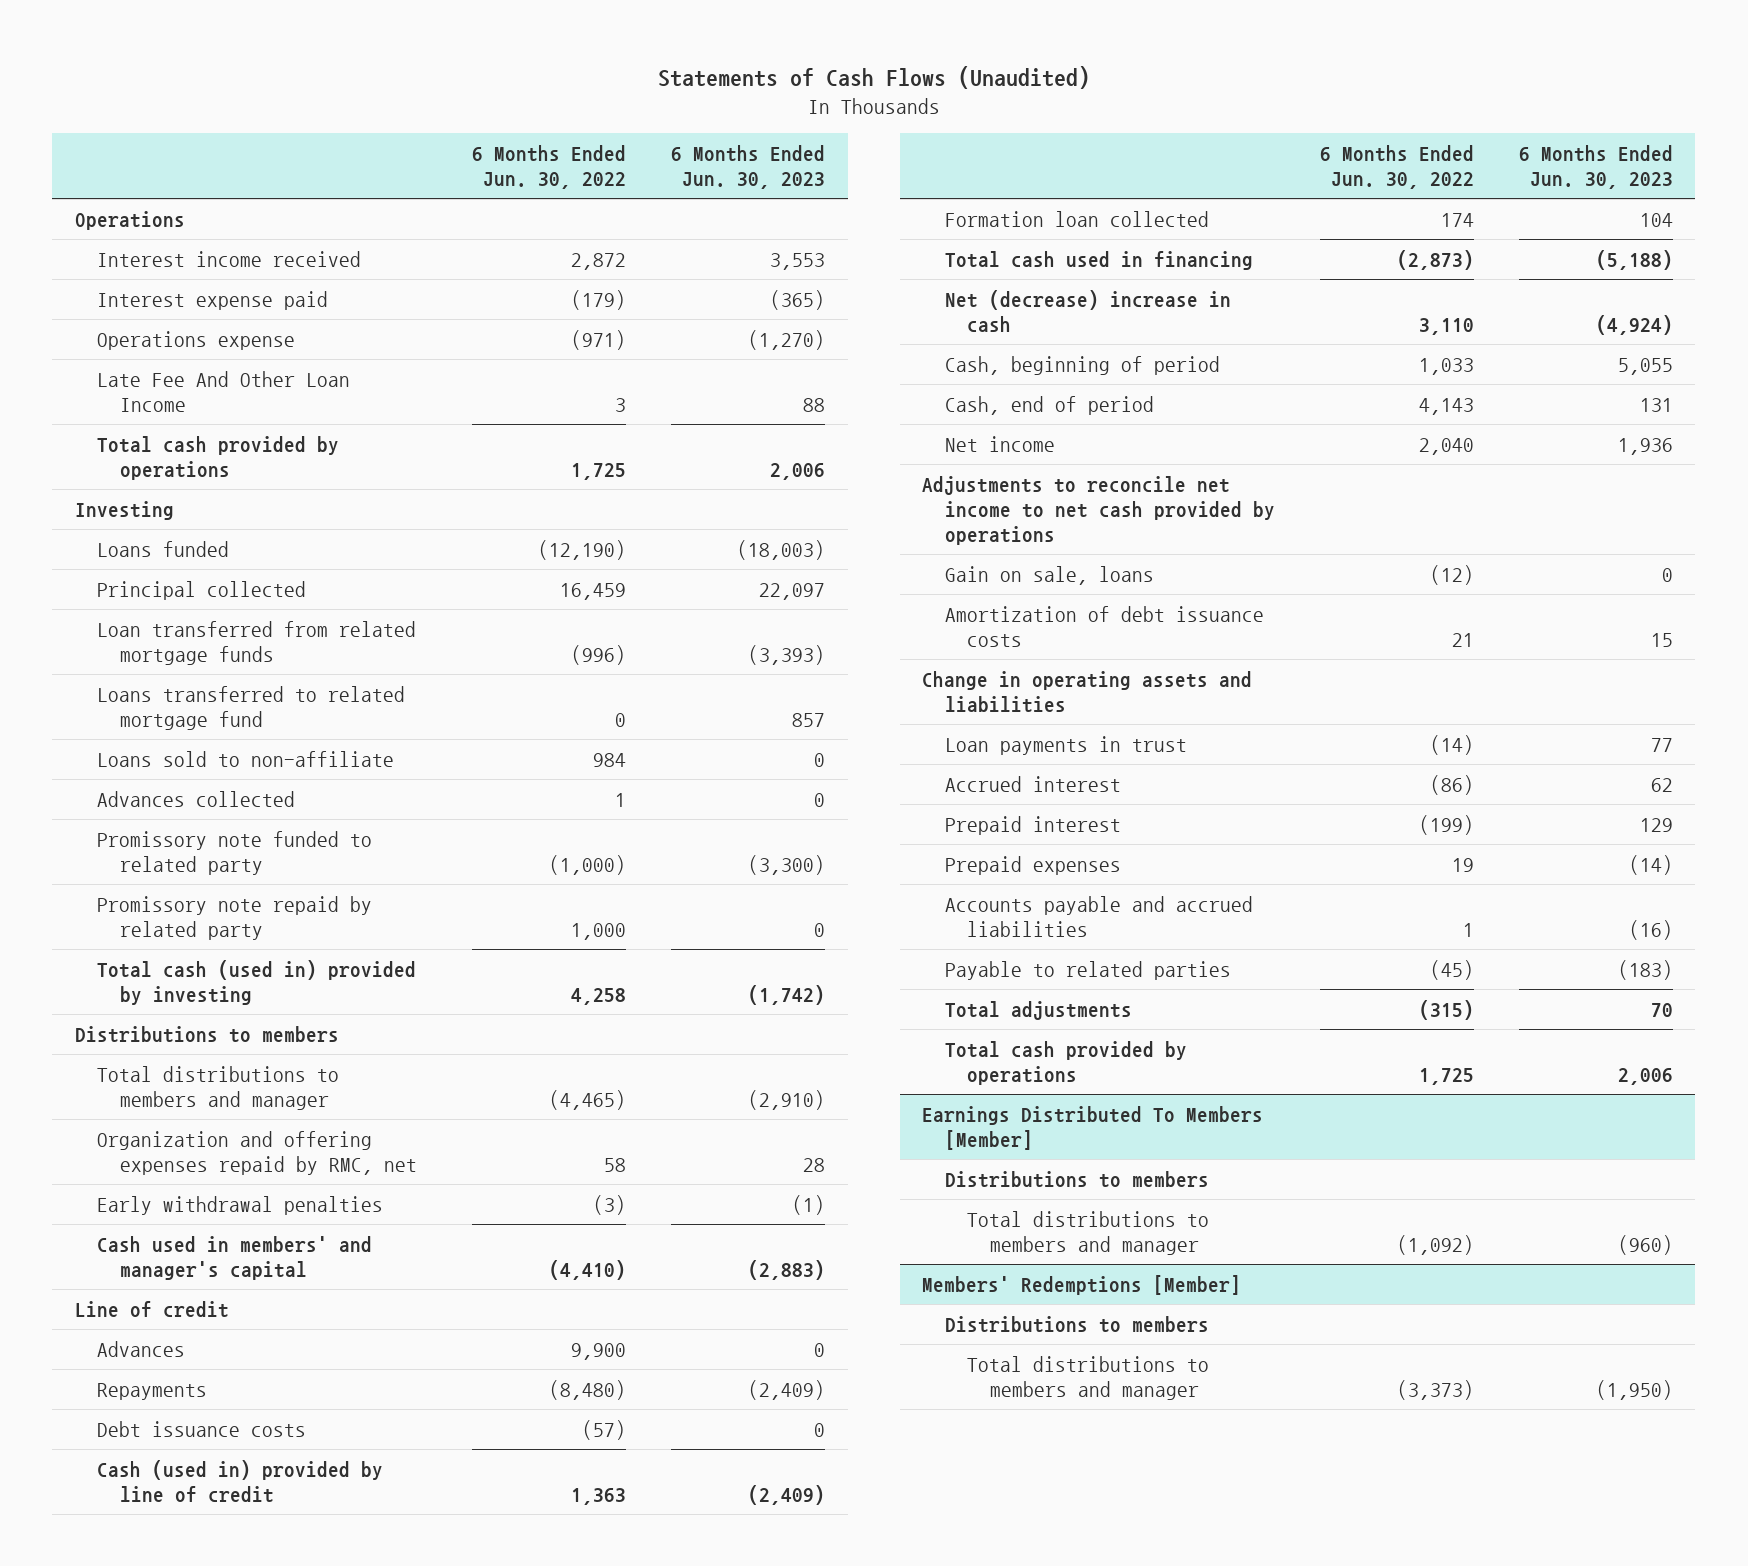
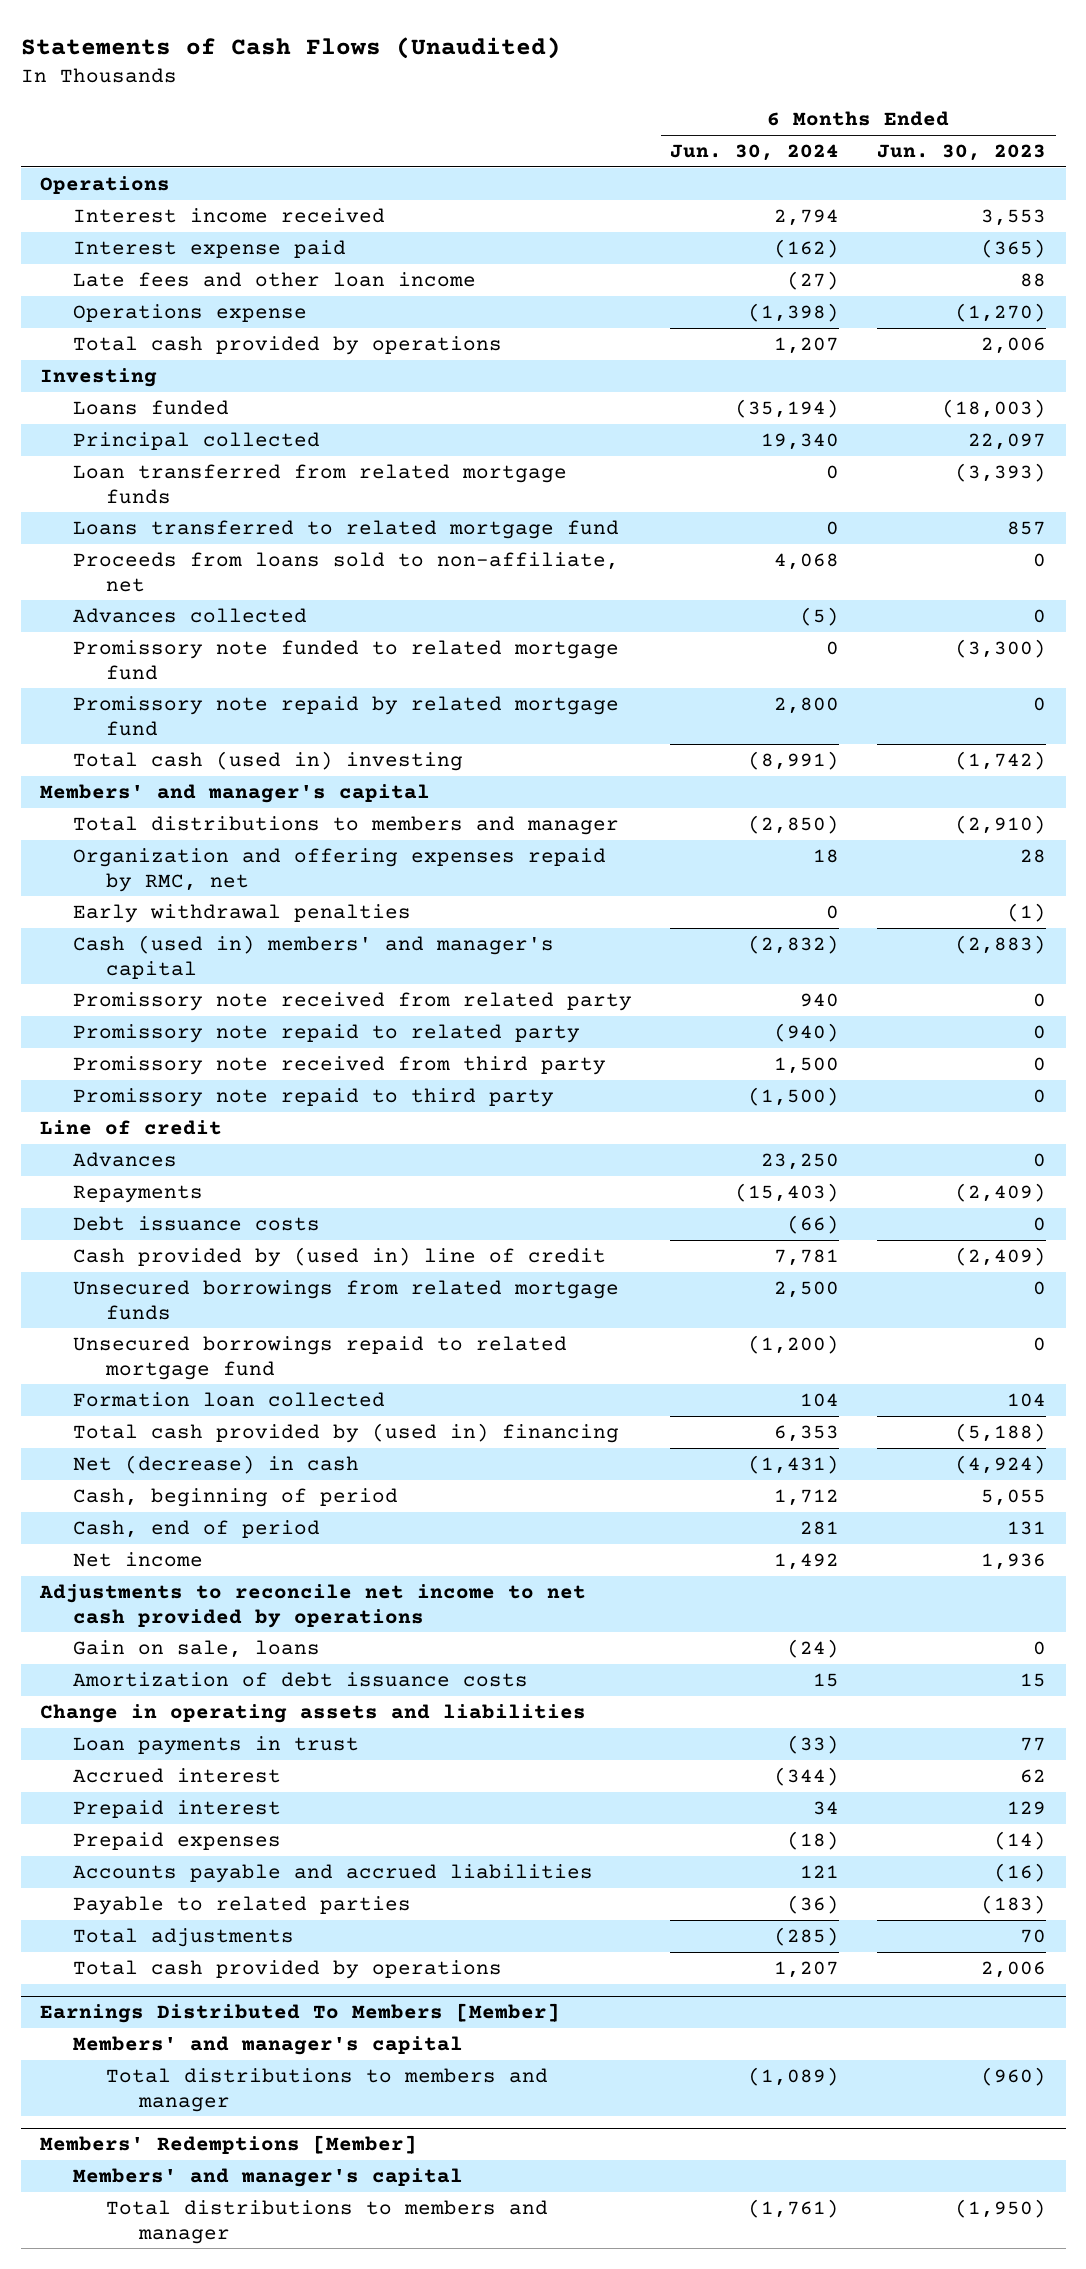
[472,144,627,190] 6 Months Ended Jun. 30, 2022 -> none
none -> [670,144,840,162] Jun. 30, 2024
none -> [72,271,476,287] Late fees and other loan income
[97,370,351,412] Late Fee And Other Loan Income -> none
[97,750,395,767] Loans sold to non-affiliate -> [72,551,619,592] Proceeds from loans sold to non-affiliate, net
[97,830,373,875] Promissory note funded to related party -> [72,639,619,680] Promissory note funded to related mortgage fund
[97,895,373,940] Promissory note repaid by related party -> [72,695,619,736] Promissory note repaid by related mortgage fund
[97,959,417,1005] Total cash (used in) provided by investing -> [72,750,463,771] Total cash (used in) investing
[74,1025,339,1043] Distributions to members -> [39,783,430,803] Members' and manager's capital
[97,1235,373,1280] Cash used in members' and manager's capital -> [72,934,554,979] Cash (used in) members' and manager's capital
none -> [72,991,632,1011] Promissory note received from related party
none -> [72,1023,580,1043] Promissory note repaid to related party
none -> [72,1055,606,1075] Promissory note received from third party
none -> [72,1087,554,1107] Promissory note repaid to third party
[97,1459,384,1503] Cash (used in) provided by line of credit -> [72,1246,606,1267] Cash provided by (used in) line of credit
none -> [72,1279,619,1320] Unsecured borrowings from related mortgage funds
none -> [72,1335,567,1380] Unsecured borrowings repaid to related mortgage fund
[944,250,1253,270] Total cash used in financing -> [72,1422,619,1443] Total cash provided by (used in) financing
[944,289,1231,333] Net (decrease) increase in cash -> [72,1454,359,1474] Net (decrease) in cash
[944,1170,1209,1188] Distributions to members -> [72,2035,463,2055] Members' and manager's capital
[944,1315,1209,1333] Distributions to members -> [72,2167,463,2187] Members' and manager's capital

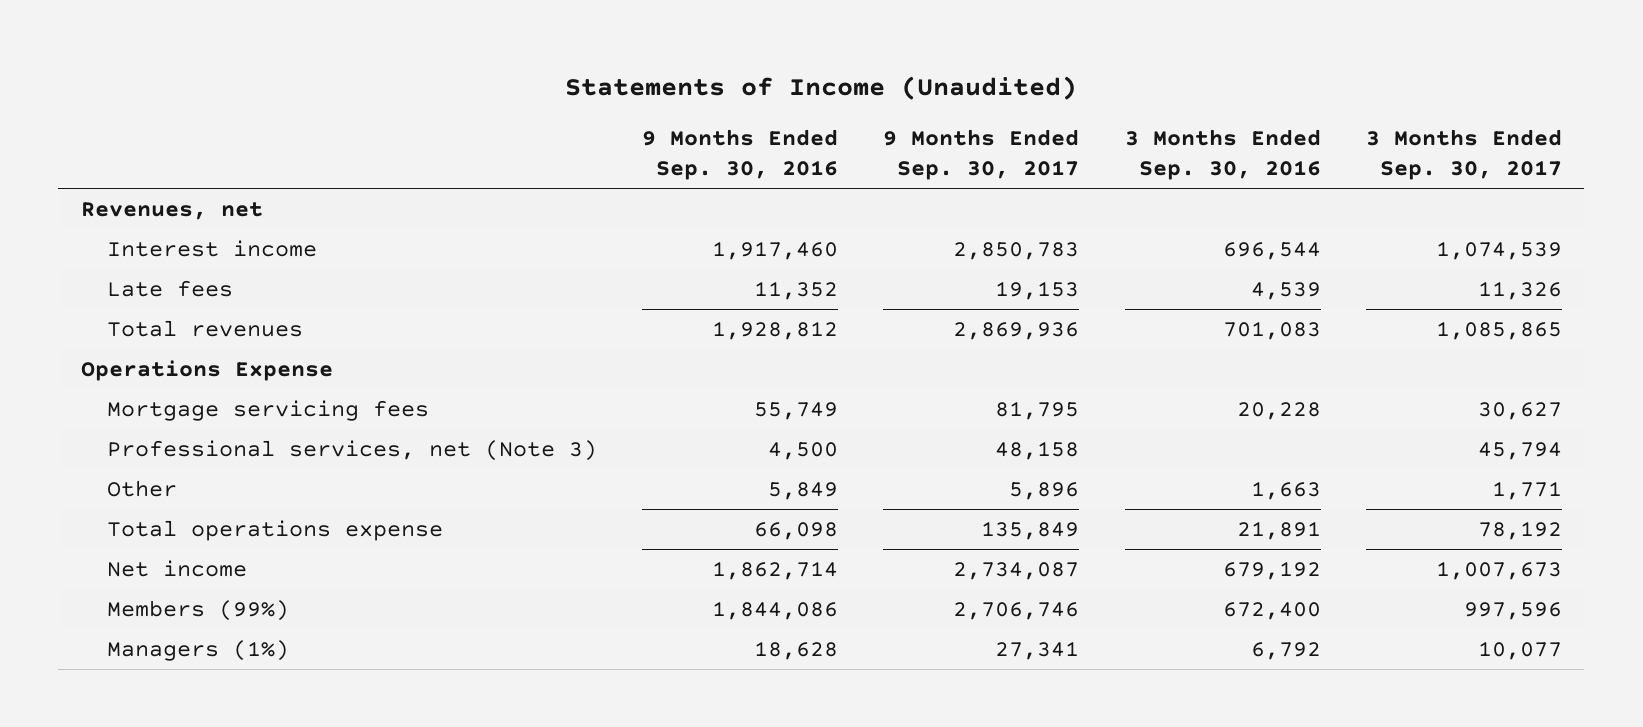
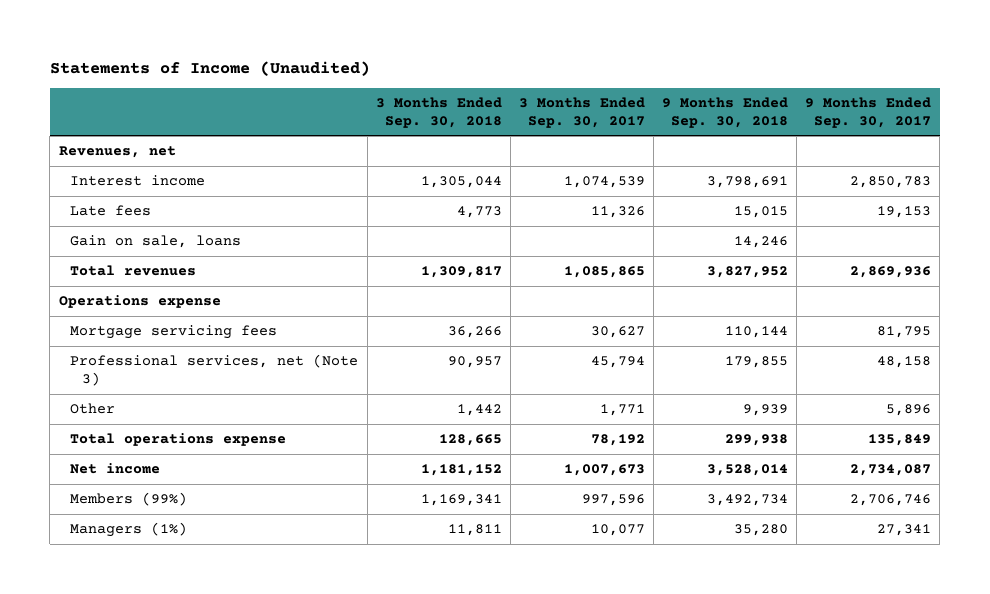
[642,129,839,181] 9 Months Ended Sep. 30, 2016 -> none
[1124,129,1321,181] 3 Months Ended Sep. 30, 2016 -> none
none -> [375,96,502,128] 3 Months Ended Sep. 30, 2018
none -> [662,96,789,128] 9 Months Ended Sep. 30, 2018
none -> [70,235,242,249] Gain on sale, loans
[80,360,333,382] Operations Expense -> [58,295,221,309] Operations expense

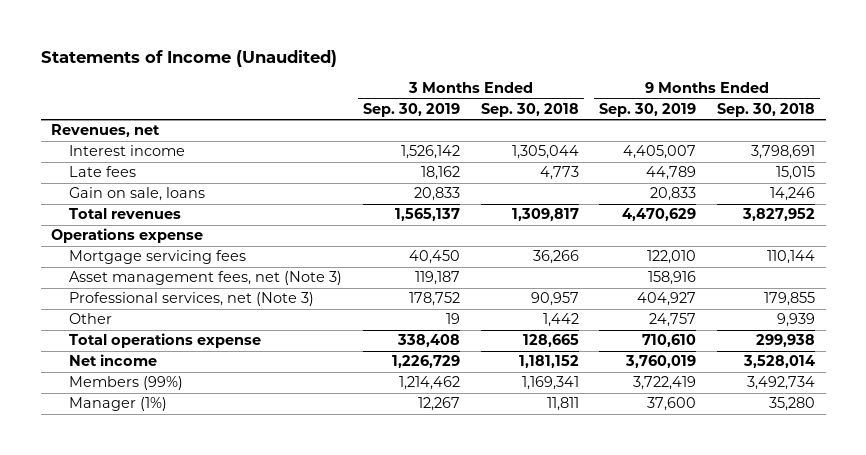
[518,96,645,128] 3 Months Ended Sep. 30, 2017 -> none
[805,96,932,128] 9 Months Ended Sep. 30, 2017 -> none
none -> [362,102,460,117] Sep. 30, 2019
none -> [599,102,697,117] Sep. 30, 2019
none -> [68,271,342,286] Asset management fees, net (Note 3)
[70,522,188,538] Managers (1%) -> [68,397,167,412] Manager (1%)

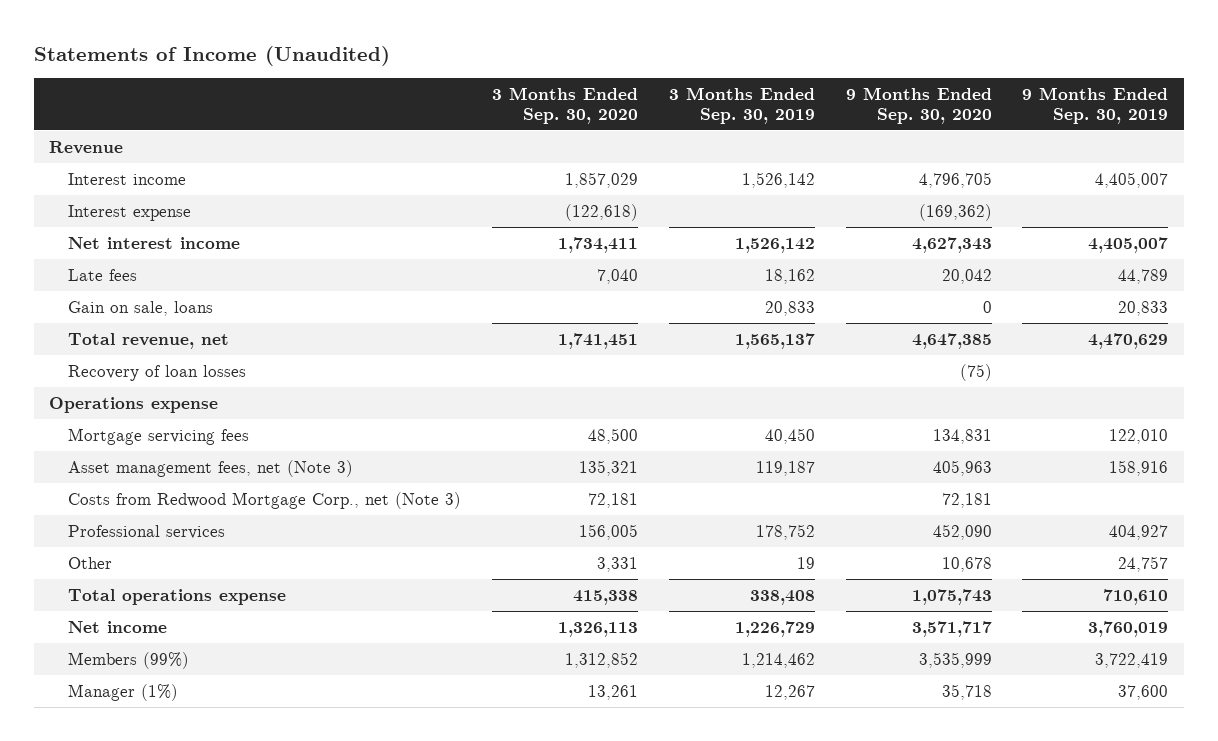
[480,102,579,117] Sep. 30, 2018 -> none
[717,102,816,117] Sep. 30, 2018 -> none
none -> [491,86,638,124] 3 Months Ended Sep. 30, 2020
none -> [845,86,992,124] 9 Months Ended Sep. 30, 2020
[51,124,161,138] Revenues, net -> [49,140,124,154] Revenue
none -> [68,204,192,221] Interest expense
none -> [68,236,241,249] Net interest income
[68,208,181,220] Total revenues -> [68,332,230,349] Total revenue, net
none -> [68,364,247,381] Recovery of loan losses
none -> [68,491,462,509] Costs from Redwood Mortgage Corp., net (Note 3)
[68,292,314,307] Professional services, net (Note 3) -> [68,524,226,539] Professional services

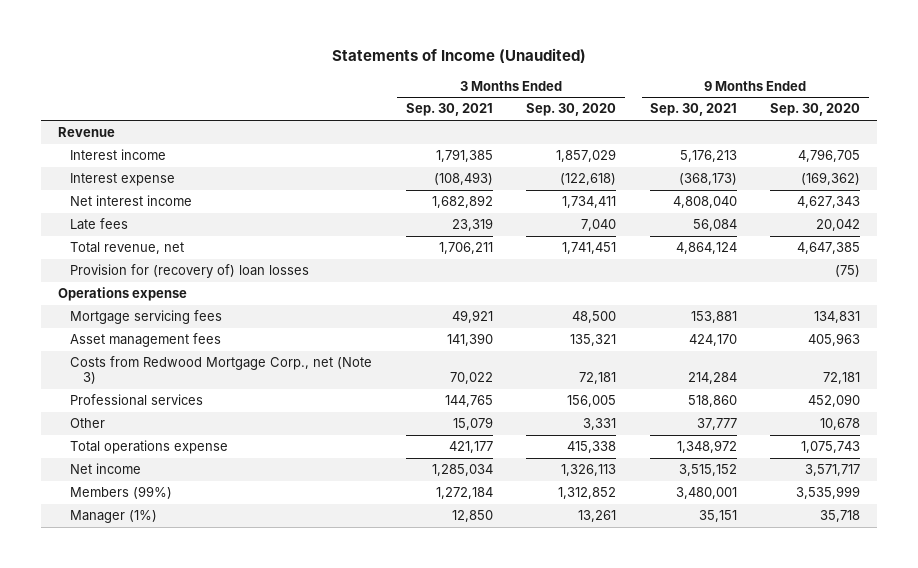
[668,86,815,124] 3 Months Ended Sep. 30, 2019 -> none
[1022,86,1169,124] 9 Months Ended Sep. 30, 2019 -> none
none -> [405,103,493,117] Sep. 30, 2021
none -> [649,103,737,117] Sep. 30, 2021
[68,300,214,316] Gain on sale, loans -> none
[68,364,247,381] Recovery of loan losses -> [70,264,310,279] Provision for (recovery of) loan losses
[68,459,354,477] Asset management fees, net (Note 3) -> [70,333,222,348] Asset management fees

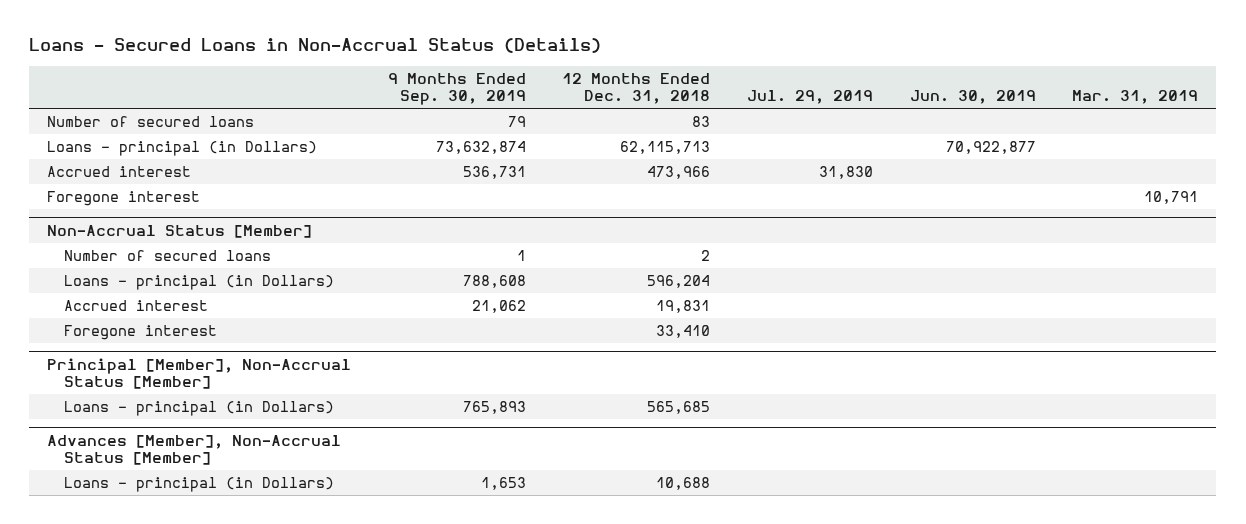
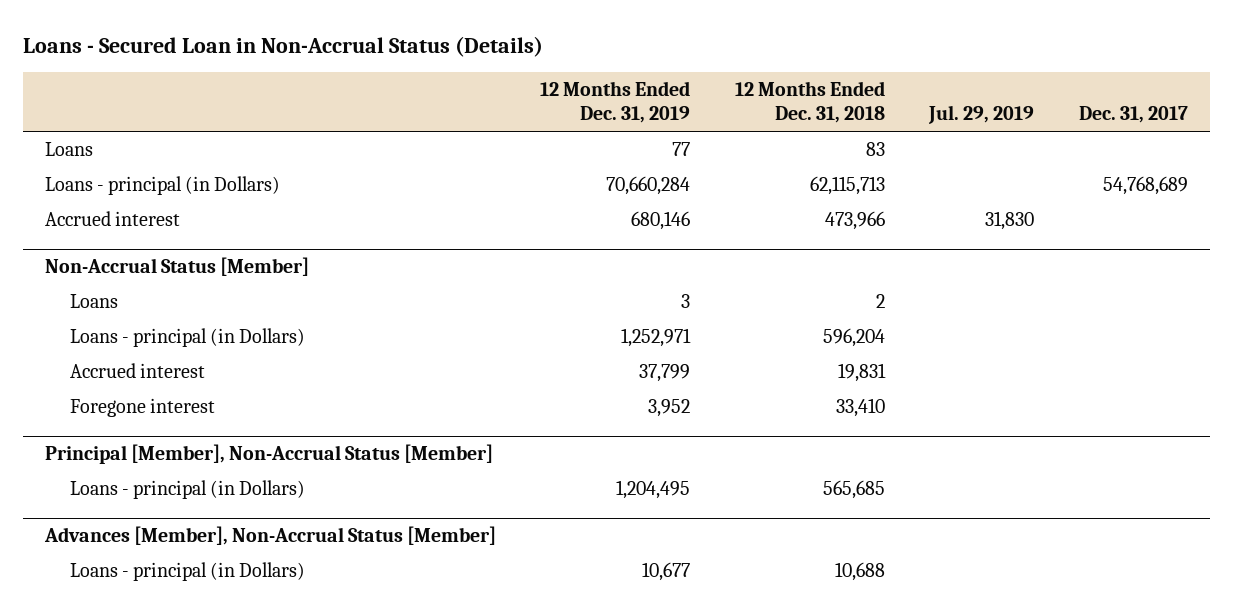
[29,38,602,54] Loans - Secured Loans in Non-Accrual Status (Details) -> [22,35,543,57] Loans - Secured Loan in Non-Accrual Status (Details)
[387,72,526,106] 9 Months Ended Sep. 30, 2019 -> none
[909,90,1036,105] Jun. 30, 2019 -> none
[1072,90,1199,105] Mar. 31, 2019 -> none
none -> [540,81,691,124] 12 Months Ended Dec. 31, 2019
none -> [1078,106,1188,124] Dec. 31, 2017
[47,116,255,128] Number of secured loans -> [44,142,93,157] Loans
[47,191,201,207] Foregone interest -> none
[64,250,272,262] Number of secured loans -> [70,294,119,309] Loans

